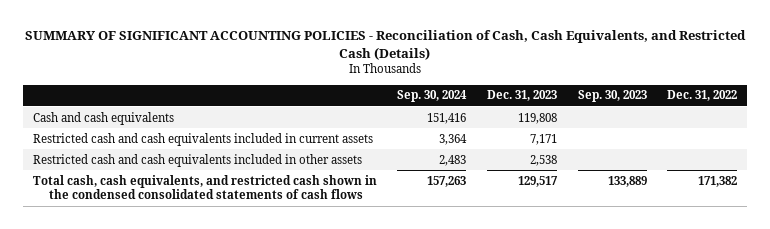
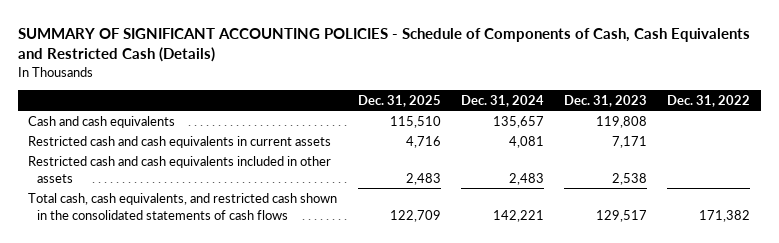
[24,30,746,60] SUMMARY OF SIGNIFICANT ACCOUNTING POLICIES - Reconciliation of Cash, Cash Equivalents, and Restricted Cash (Details) -> [18,27,751,62] SUMMARY OF SIGNIFICANT ACCOUNTING POLICIES - Schedule of Components of Cash, Cash Equivalents and Restricted Cash (Details)
[397,90,468,103] Sep. 30, 2024 -> none
[577,90,647,103] Sep. 30, 2023 -> none
none -> [357,94,441,107] Dec. 31, 2025
none -> [460,94,544,107] Dec. 31, 2024
[32,132,373,146] Restricted cash and cash equivalents included in current assets -> [28,135,332,148] Restricted cash and cash equivalents in current assets
[32,174,377,200] Total cash, cash equivalents, and restricted cash shown in the condensed consolidated statements of cash flows -> [28,192,338,220] Total cash, cash equivalents, and restricted cash shown in the consolidated statements of cash flows

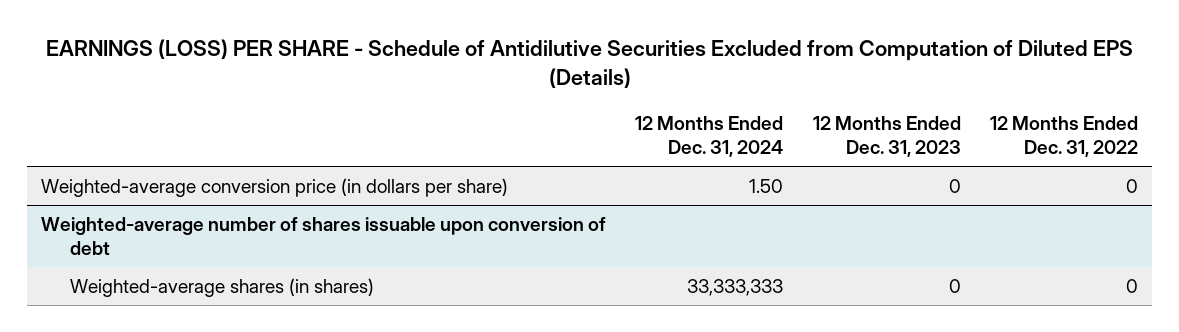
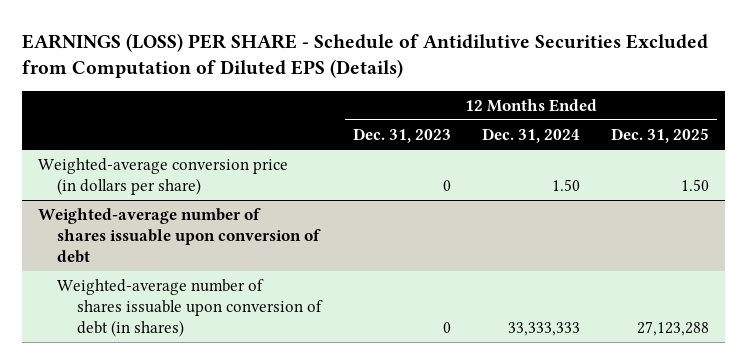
[989,116,1138,157] 12 Months Ended Dec. 31, 2022 -> none
none -> [611,127,710,143] Dec. 31, 2025
[69,278,374,298] Weighted-average shares (in shares) -> [57,279,324,337] Weighted-average number of shares issuable upon conversion of debt (in shares)

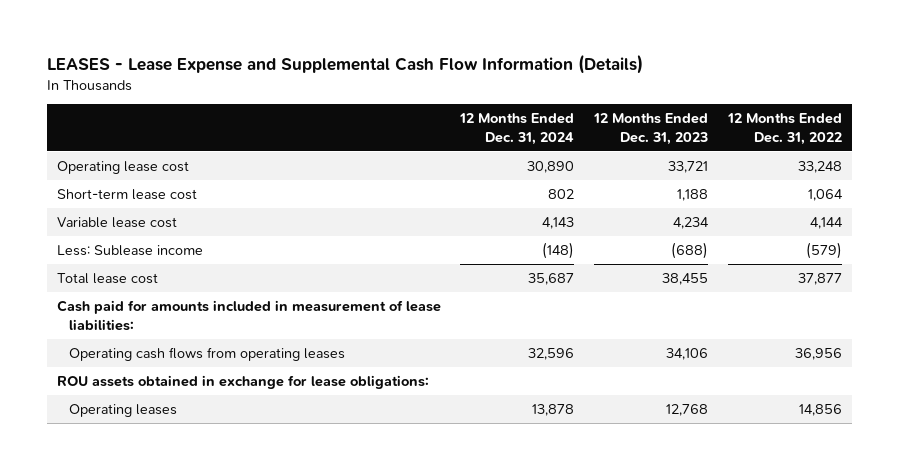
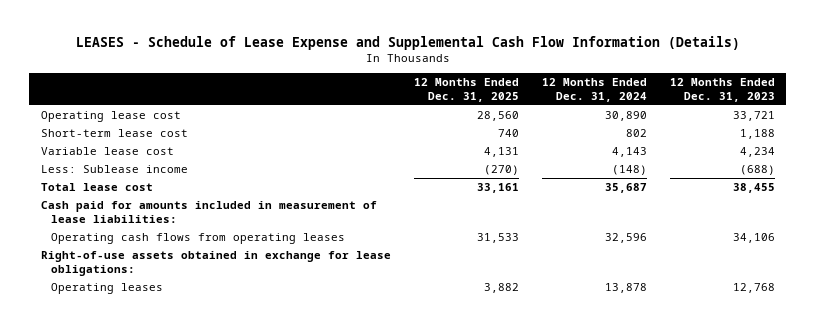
[46,53,643,74] LEASES - Lease Expense and Supplemental Cash Flow Information (Details) -> [75,35,740,50] LEASES - Schedule of Lease Expense and Supplemental Cash Flow Information (Details)
[727,113,843,146] 12 Months Ended Dec. 31, 2022 -> none
none -> [413,77,519,102] 12 Months Ended Dec. 31, 2025
[56,374,429,389] ROU assets obtained in exchange for lease obligations: -> [40,250,391,276] Right-of-use assets obtained in exchange for lease obligations:

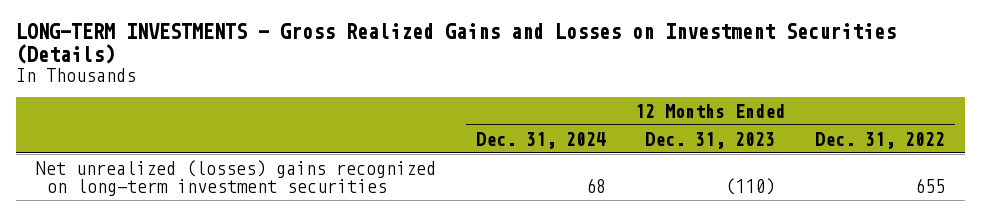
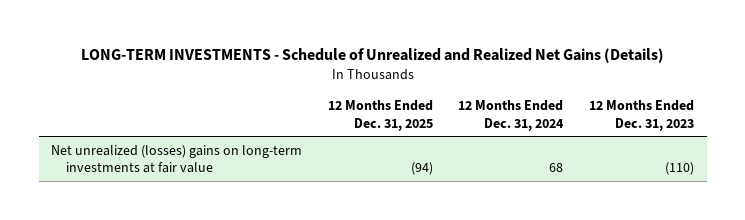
[15,23,896,65] LONG-TERM INVESTMENTS - Gross Realized Gains and Losses on Investment Securities (Details) -> [80,48,664,64] LONG-TERM INVESTMENTS - Schedule of Unrealized and Realized Net Gains (Details)
[815,131,946,149] Dec. 31, 2022 -> none
none -> [327,99,433,131] 12 Months Ended Dec. 31, 2025
[35,159,436,196] Net unrealized (losses) gains recognized on long-term investment securities -> [51,144,303,174] Net unrealized (losses) gains on long-term investments at fair value

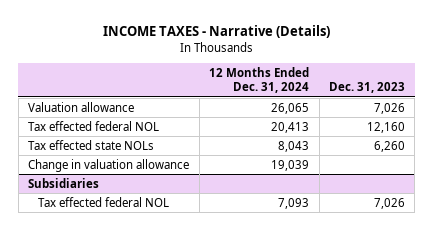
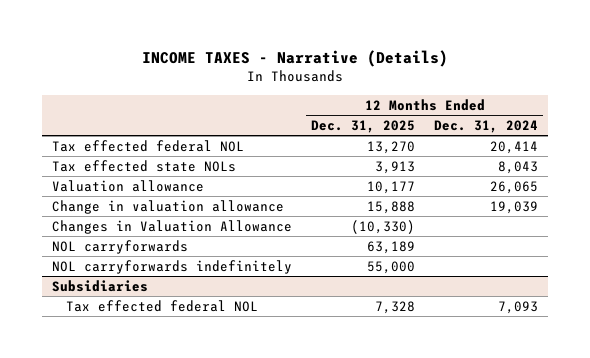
[328,82,405,94] Dec. 31, 2023 -> none
none -> [310,120,415,134] Dec. 31, 2025
[271,121,310,133] 20,413 -> [490,140,539,154] 20,414
[28,101,135,112] Valuation allowance -> [51,179,204,192] Valuation allowance
none -> [51,219,292,234] Changes in Valuation Allowance
none -> [51,239,188,254] NOL carryforwards
none -> [51,259,292,274] NOL carryforwards indefinitely

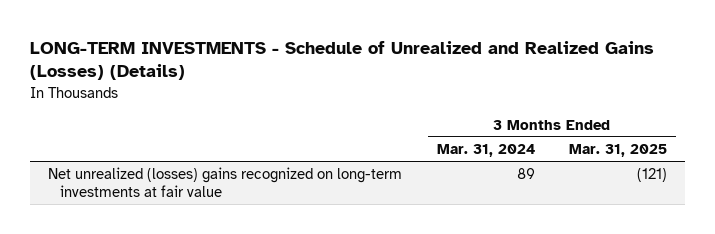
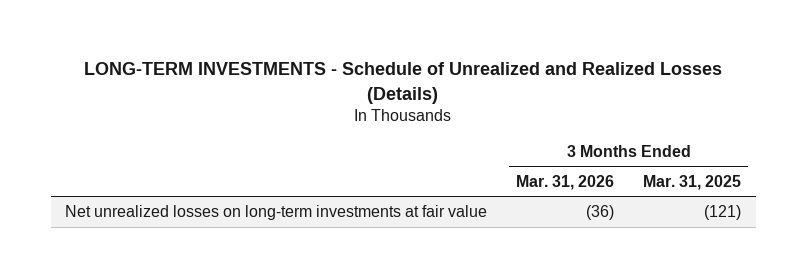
[30,40,655,81] LONG-TERM INVESTMENTS - Schedule of Unrealized and Realized Gains (Losses) (Details) -> [84,62,723,104] LONG-TERM INVESTMENTS - Schedule of Unrealized and Realized Losses (Details)
[436,144,535,158] Mar. 31, 2024 -> none
none -> [516,174,615,190] Mar. 31, 2026
[47,167,402,197] Net unrealized (losses) gains recognized on long-term investments at fair value -> [65,205,488,221] Net unrealized losses on long-term investments at fair value

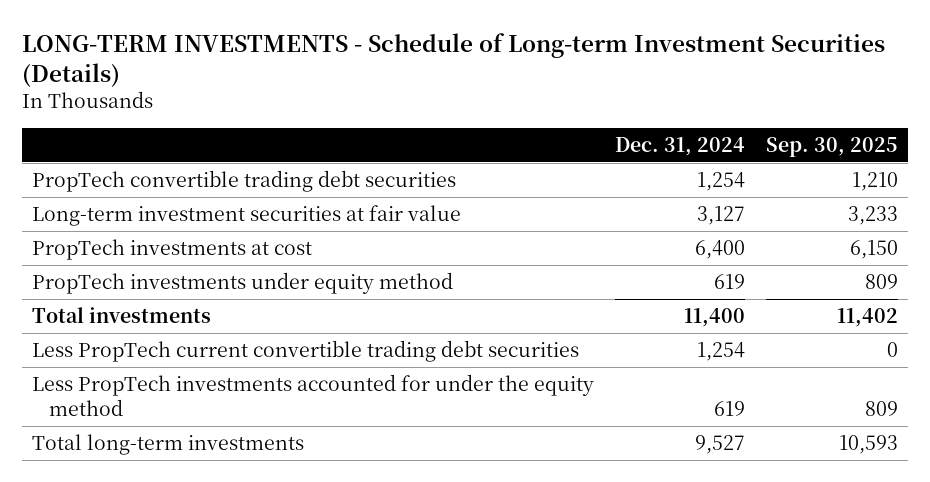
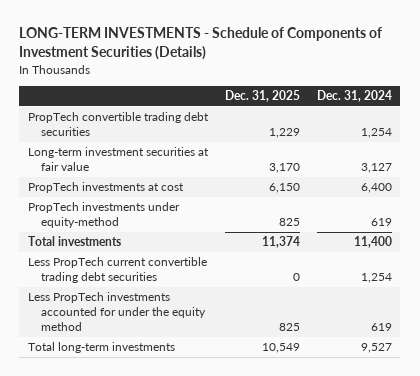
[21,32,885,88] LONG-TERM INVESTMENTS - Schedule of Long-term Investment Securities (Details) -> [19,27,383,61] LONG-TERM INVESTMENTS - Schedule of Components of Investment Securities (Details)
[765,136,898,157] Sep. 30, 2025 -> none
none -> [224,90,300,103] Dec. 31, 2025
[32,272,454,295] PropTech investments under equity method -> [27,202,180,229] PropTech investments under equity-method

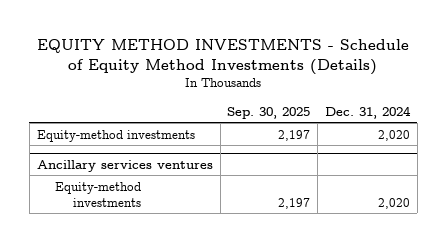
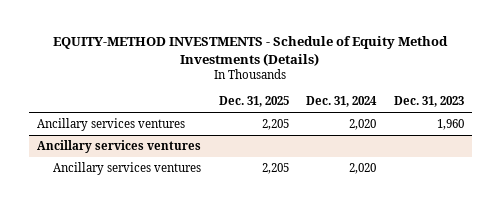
[37,38,410,75] EQUITY METHOD INVESTMENTS - Schedule of Equity Method Investments (Details) -> [53,36,449,66] EQUITY-METHOD INVESTMENTS - Schedule of Equity Method Investments (Details)
[227,106,311,119] Sep. 30, 2025 -> none
none -> [218,96,289,108] Dec. 31, 2025
none -> [393,96,464,108] Dec. 31, 2023
[36,129,195,142] Equity-method investments -> [37,117,186,131] Ancillary services ventures
[54,181,141,207] Equity-method investments -> [52,161,201,175] Ancillary services ventures

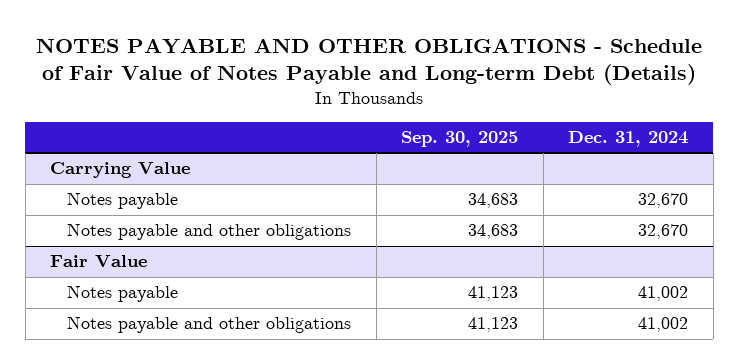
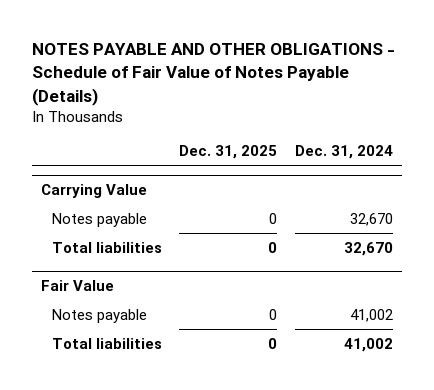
[36,37,703,86] NOTES PAYABLE AND OTHER OBLIGATIONS - Schedule of Fair Value of Notes Payable and Long-term Debt (Details) -> [32,43,396,106] NOTES PAYABLE AND OTHER OBLIGATIONS - Schedule of Fair Value of Notes Payable (Details)
[401,131,519,148] Sep. 30, 2025 -> none
none -> [179,145,278,160] Dec. 31, 2025
[67,223,352,241] Notes payable and other obligations -> [51,241,162,253] Total liabilities
[67,316,352,334] Notes payable and other obligations -> [51,337,162,349] Total liabilities

